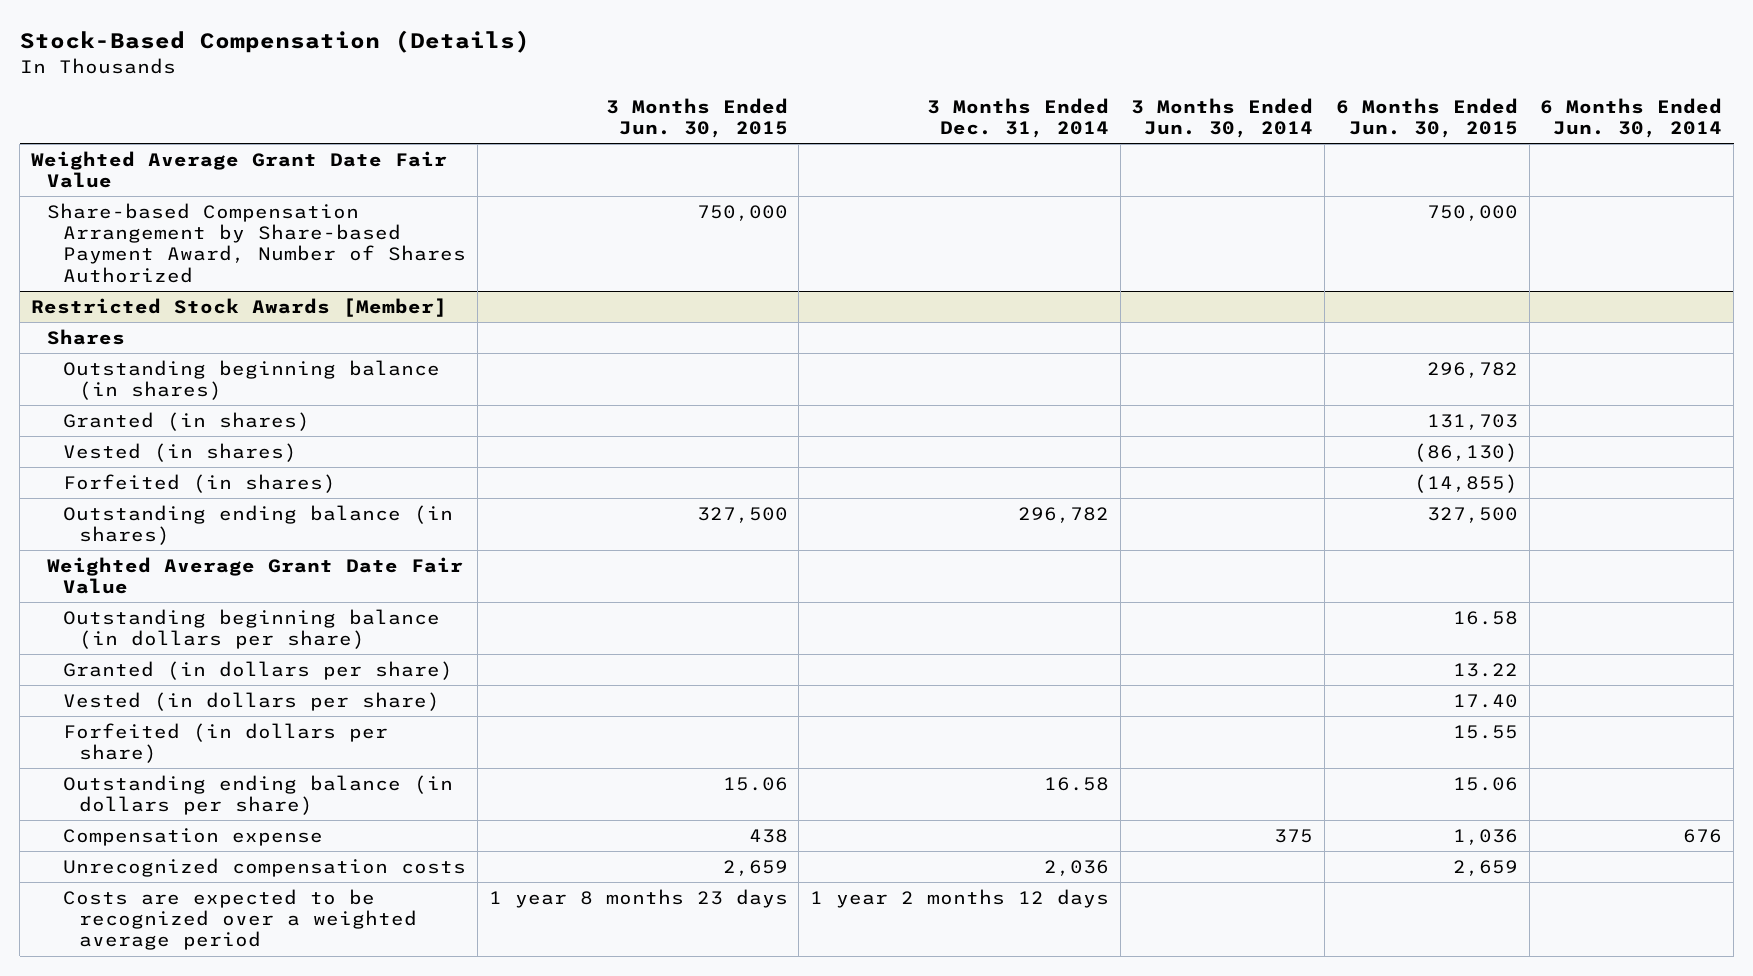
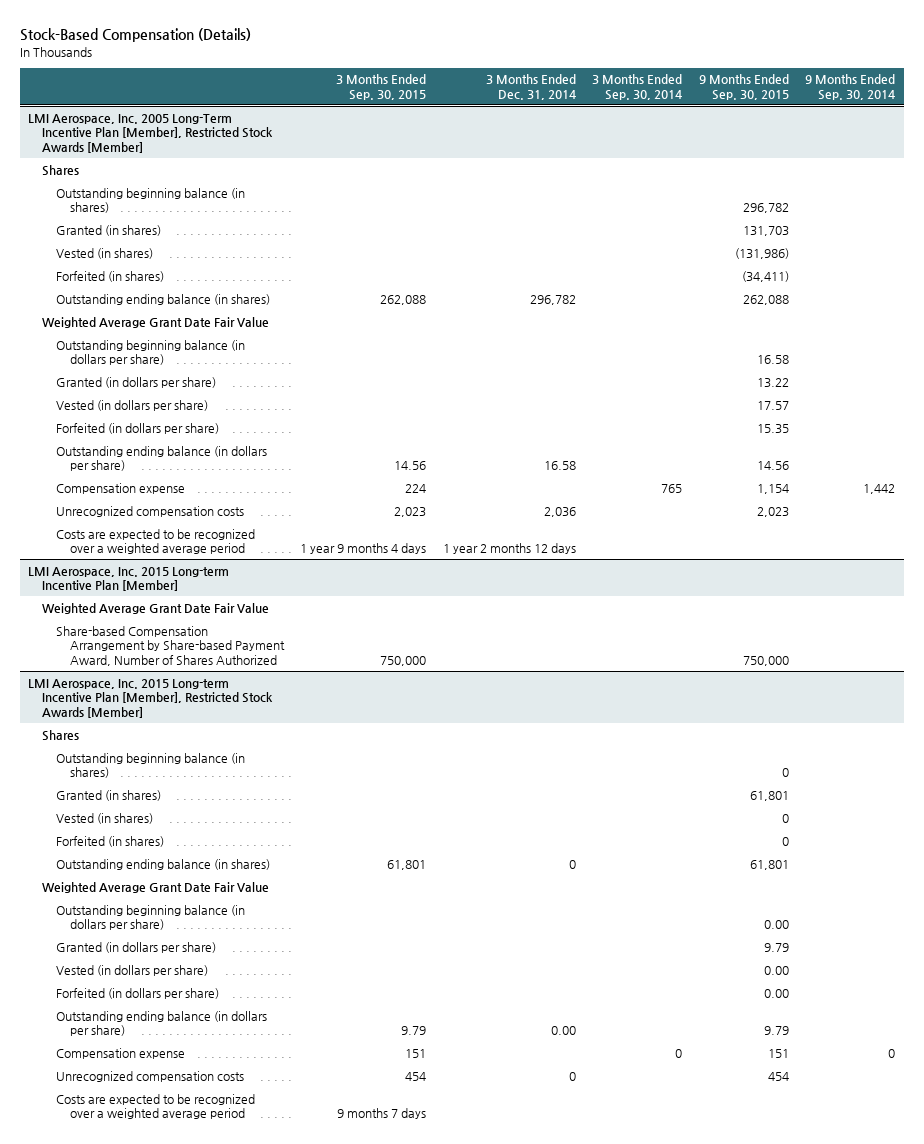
[605,97,788,138] 3 Months Ended Jun. 30, 2015 -> none
[1131,97,1314,138] 3 Months Ended Jun. 30, 2014 -> none
[1335,97,1518,138] 6 Months Ended Jun. 30, 2015 -> none
[1540,97,1723,138] 6 Months Ended Jun. 30, 2014 -> none
none -> [336,74,427,100] 3 Months Ended Sep. 30, 2015
none -> [592,74,683,100] 3 Months Ended Sep. 30, 2014
none -> [698,74,789,100] 9 Months Ended Sep. 30, 2015
none -> [805,74,896,100] 9 Months Ended Sep. 30, 2014
[31,150,448,189] Weighted Average Grant Date Fair Value -> none
[47,202,467,283] Share-based Compensation Arrangement by Share-based Payment Award, Number of Shares Authorized -> none
[31,297,448,317] Restricted Stock Awards [Member] -> [28,113,274,153] LMI Aerospace, Inc. 2005 Long-Term Incentive Plan [Member], Restricted Stock Awards [Member]
none -> [28,566,230,592] LMI Aerospace, Inc. 2015 Long-term Incentive Plan [Member]
none -> [42,602,270,614] Weighted Average Grant Date Fair Value
none -> [55,625,285,666] Share-based Compensation Arrangement by Share-based Payment Award, Number of Shares Authorized
none -> [28,678,274,718] LMI Aerospace, Inc. 2015 Long-term Incentive Plan [Member], Restricted Stock Awards [Member]
none -> [42,729,80,741] Shares
none -> [55,752,245,779] Outstanding beginning balance (in shares)
none -> [55,789,161,801] Granted (in shares)
none -> [55,812,153,824] Vested (in shares)
none -> [55,835,164,847] Forfeited (in shares)
none -> [55,858,270,870] Outstanding ending balance (in shares)
none -> [42,881,270,893] Weighted Average Grant Date Fair Value
none -> [55,904,245,931] Outstanding beginning balance (in dollars per share)
none -> [55,941,216,953] Granted (in dollars per share)
none -> [55,964,208,976] Vested (in dollars per share)
none -> [55,987,219,999] Forfeited (in dollars per share)
none -> [55,1010,267,1037] Outstanding ending balance (in dollars per share)
none -> [55,1047,185,1059] Compensation expense
none -> [55,1070,244,1082] Unrecognized compensation costs
none -> [55,1093,255,1120] Costs are expected to be recognized over a weighted average period

